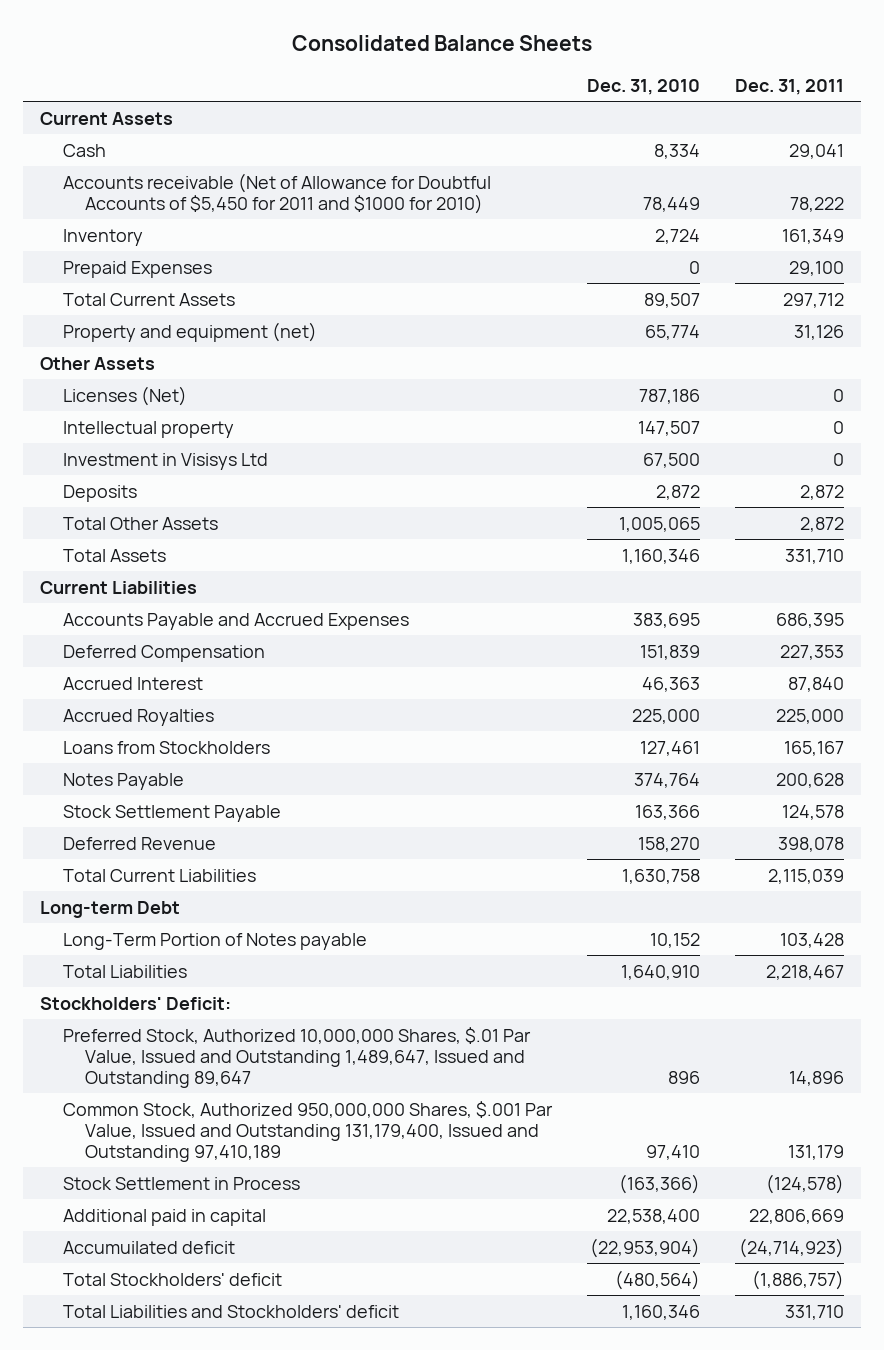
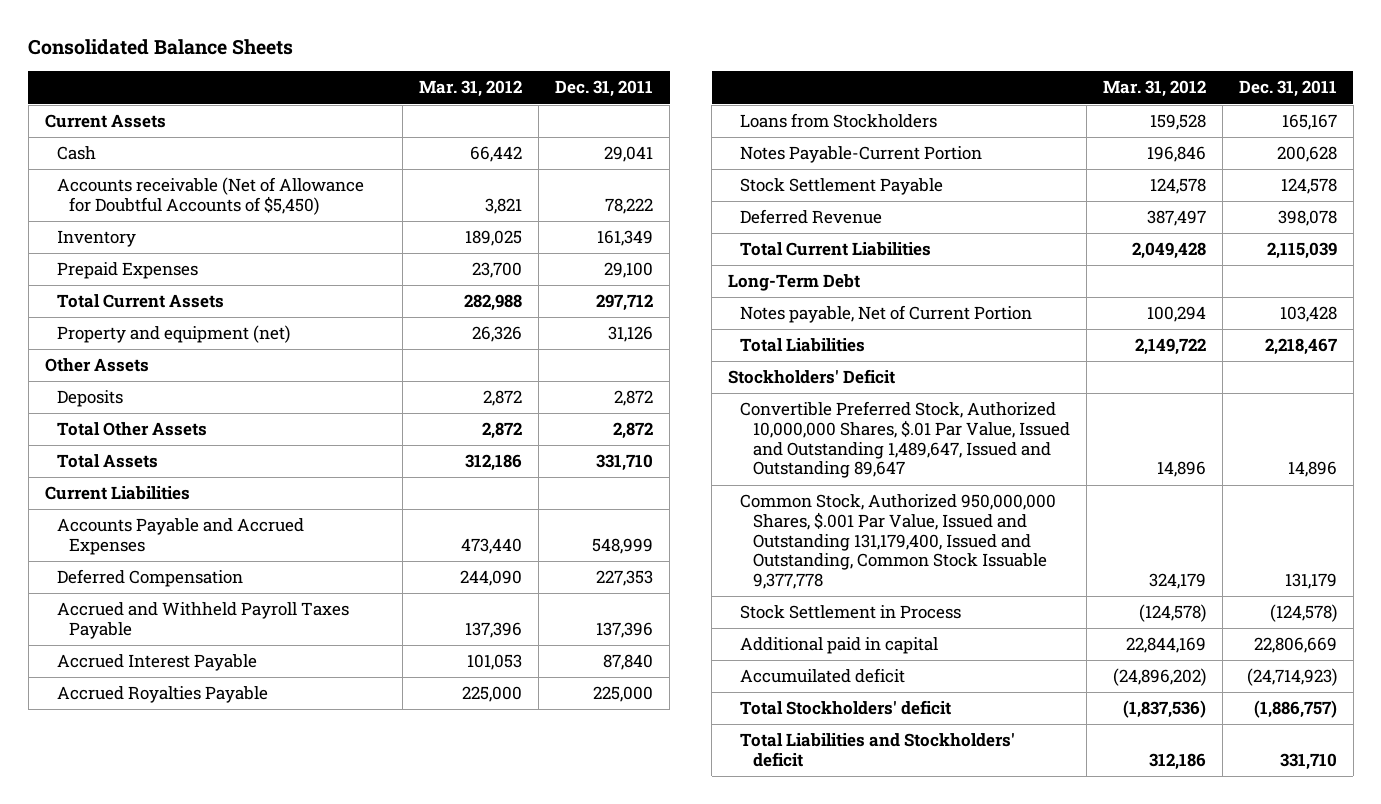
[586,78,700,95] Dec. 31, 2010 -> none
none -> [419,80,523,98] Mar. 31, 2012
[62,172,491,214] Accounts receivable (Net of Allowance for Doubtful Accounts of $5,450 for 2011 and $1000 for 2010) -> [56,177,364,216] Accounts receivable (Net of Allowance for Doubtful Accounts of $5,450)
[62,385,187,406] Licenses (Net) -> none
[62,420,234,438] Intellectual property -> none
[62,452,268,470] Investment in Visisys Ltd -> none
[775,612,844,628] 686,395 -> [592,538,654,555] 548,999
none -> [56,602,349,640] Accrued and Withheld Payroll Taxes Payable
[62,676,203,690] Accrued Interest -> [56,654,257,672] Accrued Interest Payable
[62,708,214,726] Accrued Royalties -> [56,686,268,704] Accrued Royalties Payable
[62,772,184,790] Notes Payable -> [740,146,983,164] Notes Payable-Current Portion
[40,900,181,918] Long-term Debt -> [728,274,861,292] Long-Term Debt
[62,932,367,950] Long-Term Portion of Notes payable -> [740,305,1033,324] Notes payable, Net of Current Portion
[40,996,232,1010] Stockholders' Deficit: -> [728,369,896,385] Stockholders' Deficit
[62,1026,531,1088] Preferred Stock, Authorized 10,000,000 Shares, $.01 Par Value, Issued and Outstanding 1,489,647, Issued and Outstanding 89,647 -> [740,401,1070,479] Convertible Preferred Stock, Authorized 10,000,000 Shares, $.01 Par Value, Issued and Outstanding 1,489,647, Issued and Outstanding 89,647
[62,1100,553,1162] Common Stock, Authorized 950,000,000 Shares, $.001 Par Value, Issued and Outstanding 131,179,400, Issued and Outstanding 97,410,189 -> [740,494,1057,590] Common Stock, Authorized 950,000,000 Shares, $.001 Par Value, Issued and Outstanding 131,179,400, Issued and Outstanding, Common Stock Issuable 9,377,778

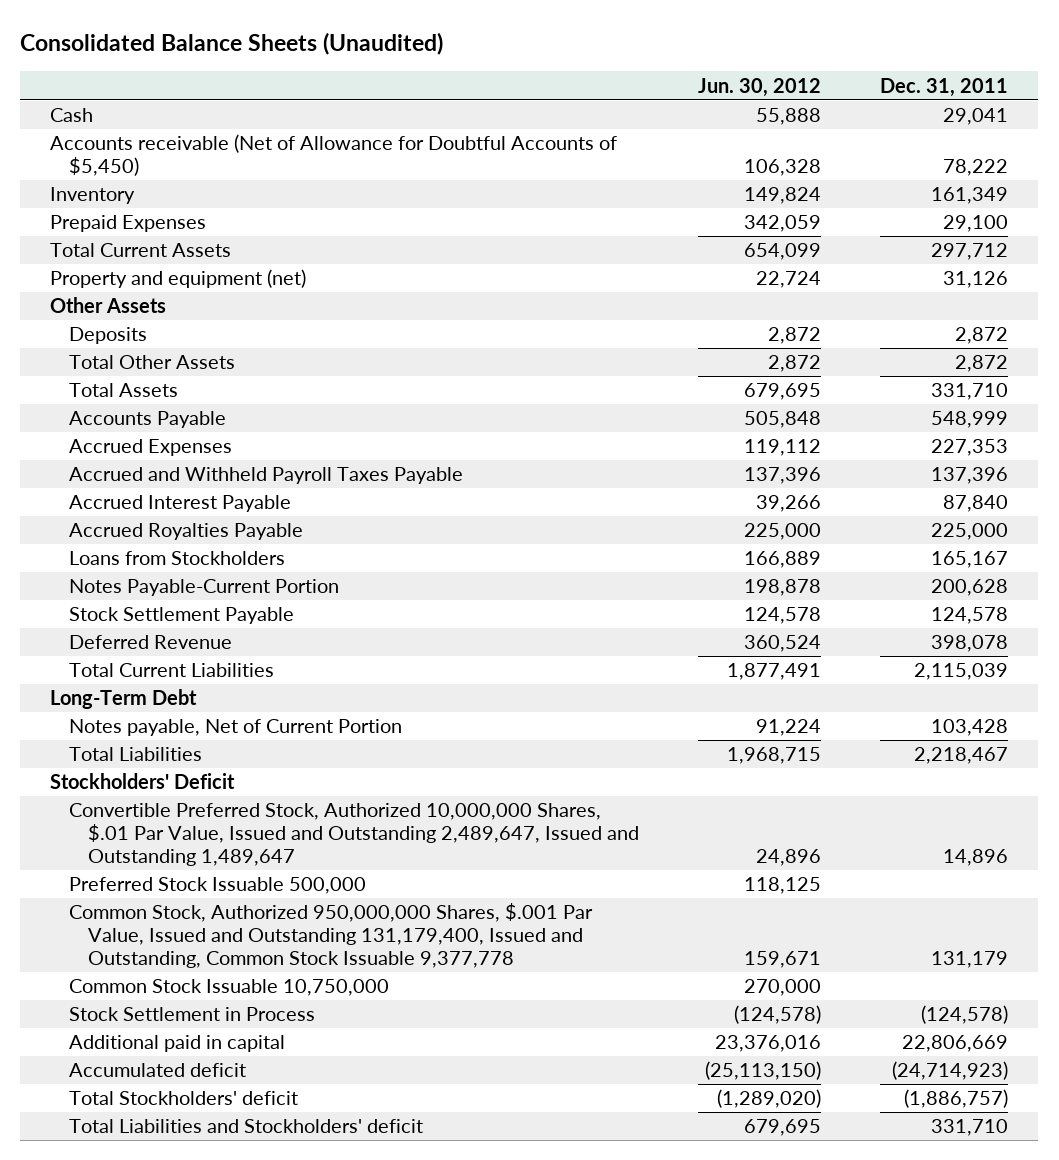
[28,39,294,56] Consolidated Balance Sheets -> [20,32,444,56] Consolidated Balance Sheets (Unaudited)
[419,80,523,98] Mar. 31, 2012 -> none
none -> [698,77,822,97] Jun. 30, 2012
[44,114,166,129] Current Assets -> none
[44,486,190,501] Current Liabilities -> none
[56,518,304,556] Accounts Payable and Accrued Expenses -> [68,411,226,429] Accounts Payable
[56,569,243,588] Deferred Compensation -> [68,439,232,457] Accrued Expenses
[740,401,1070,479] Convertible Preferred Stock, Authorized 10,000,000 Shares, $.01 Par Value, Issued and Outstanding 1,489,647, Issued and Outstanding 89,647 -> [68,803,639,867] Convertible Preferred Stock, Authorized 10,000,000 Shares, $.01 Par Value, Issued and Outstanding 2,489,647, Issued and Outstanding 1,489,647
none -> [68,877,366,895] Preferred Stock Issuable 500,000
none -> [68,979,389,997] Common Stock Issuable 10,750,000
[740,668,906,684] Accumuilated deficit -> [68,1063,246,1078] Accumulated deficit

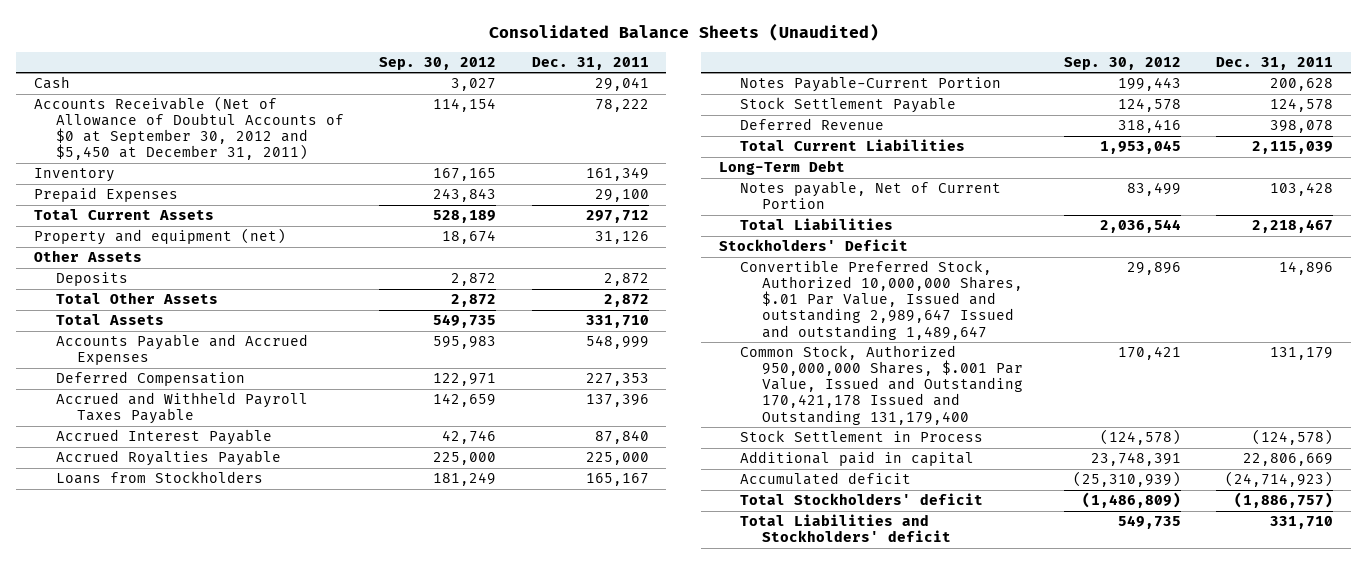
[698,77,822,97] Jun. 30, 2012 -> none
none -> [379,56,497,70] Sep. 30, 2012
[50,134,618,177] Accounts receivable (Net of Allowance for Doubtful Accounts of $5,450) -> [34,96,344,161] Accounts Receivable (Net of Allowance of Doubtul Accounts of $0 at September 30, 2012 and $5,450 at December 31, 2011)
[68,411,226,429] Accounts Payable -> [55,334,308,366] Accounts Payable and Accrued Expenses
[68,439,232,457] Accrued Expenses -> [55,371,245,387] Deferred Compensation
[68,877,366,895] Preferred Stock Issuable 500,000 -> none
[68,979,389,997] Common Stock Issuable 10,750,000 -> none
[68,803,639,867] Convertible Preferred Stock, Authorized 10,000,000 Shares, $.01 Par Value, Issued and Outstanding 2,489,647, Issued and Outstanding 1,489,647 -> [740,260,1023,340] Convertible Preferred Stock, Authorized 10,000,000 Shares, $.01 Par Value, Issued and outstanding 2,989,647 Issued and outstanding 1,489,647
[68,903,593,969] Common Stock, Authorized 950,000,000 Shares, $.001 Par Value, Issued and Outstanding 131,179,400, Issued and Outstanding, Common Stock Issuable 9,377,778 -> [740,345,1023,425] Common Stock, Authorized 950,000,000 Shares, $.001 Par Value, Issued and Outstanding 170,421,178 Issued and Outstanding 131,179,400

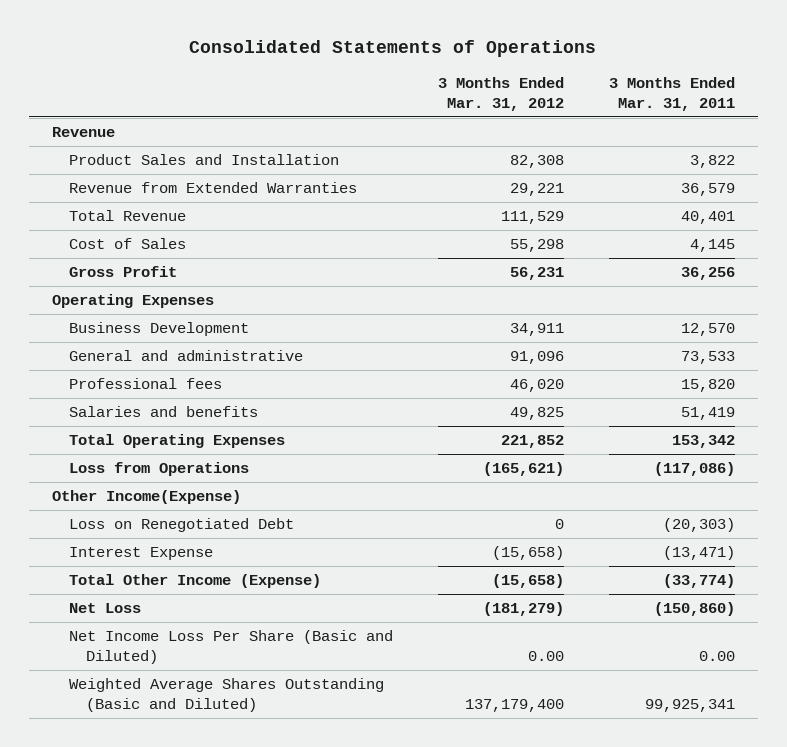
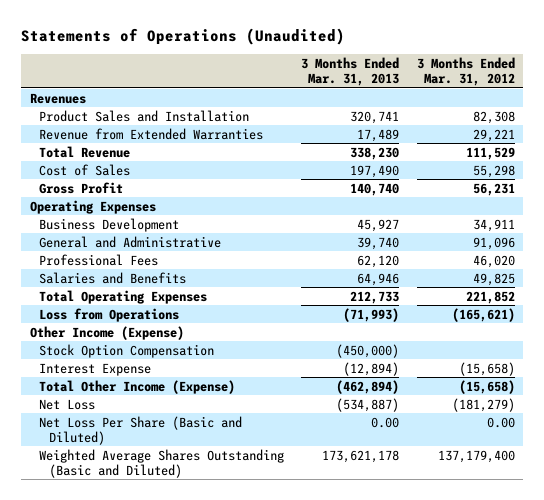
[189,40,597,58] Consolidated Statements of Operations -> [21,28,346,46] Statements of Operations (Unaudited)
[609,77,736,111] 3 Months Ended Mar. 31, 2011 -> none
none -> [301,56,400,87] 3 Months Ended Mar. 31, 2013
[51,127,115,138] Revenue -> [29,92,86,104] Revenues
[68,350,303,362] General and administrative -> [39,235,222,248] General and Administrative
[68,378,222,390] Professional fees -> [39,253,159,266] Professional Fees
[68,406,258,418] Salaries and benefits -> [39,271,187,284] Salaries and Benefits
[68,518,294,533] Loss on Renegotiated Debt -> none
[51,490,241,505] Other Income(Expense) -> [29,325,184,340] Other Income (Expense)
none -> [39,343,215,358] Stock Option Compensation
[68,630,393,664] Net Income Loss Per Share (Basic and Diluted) -> [39,415,243,445] Net Loss Per Share (Basic and Diluted)

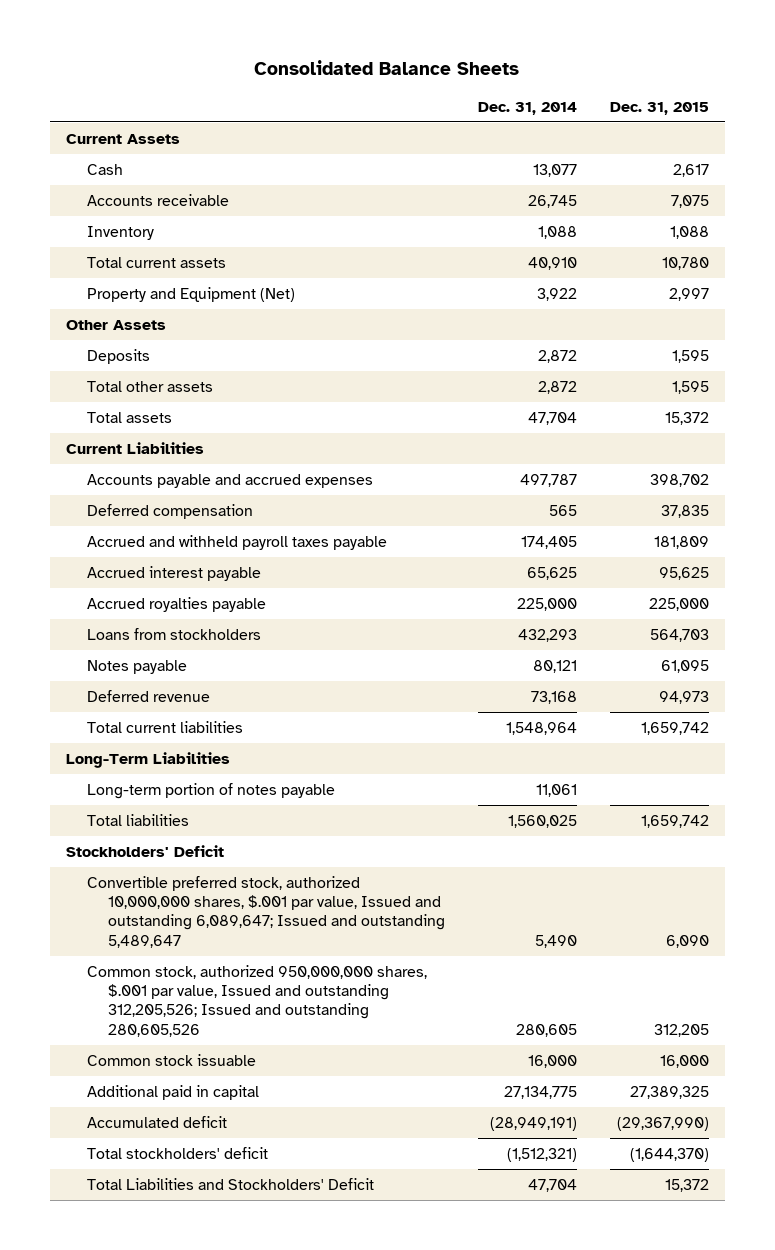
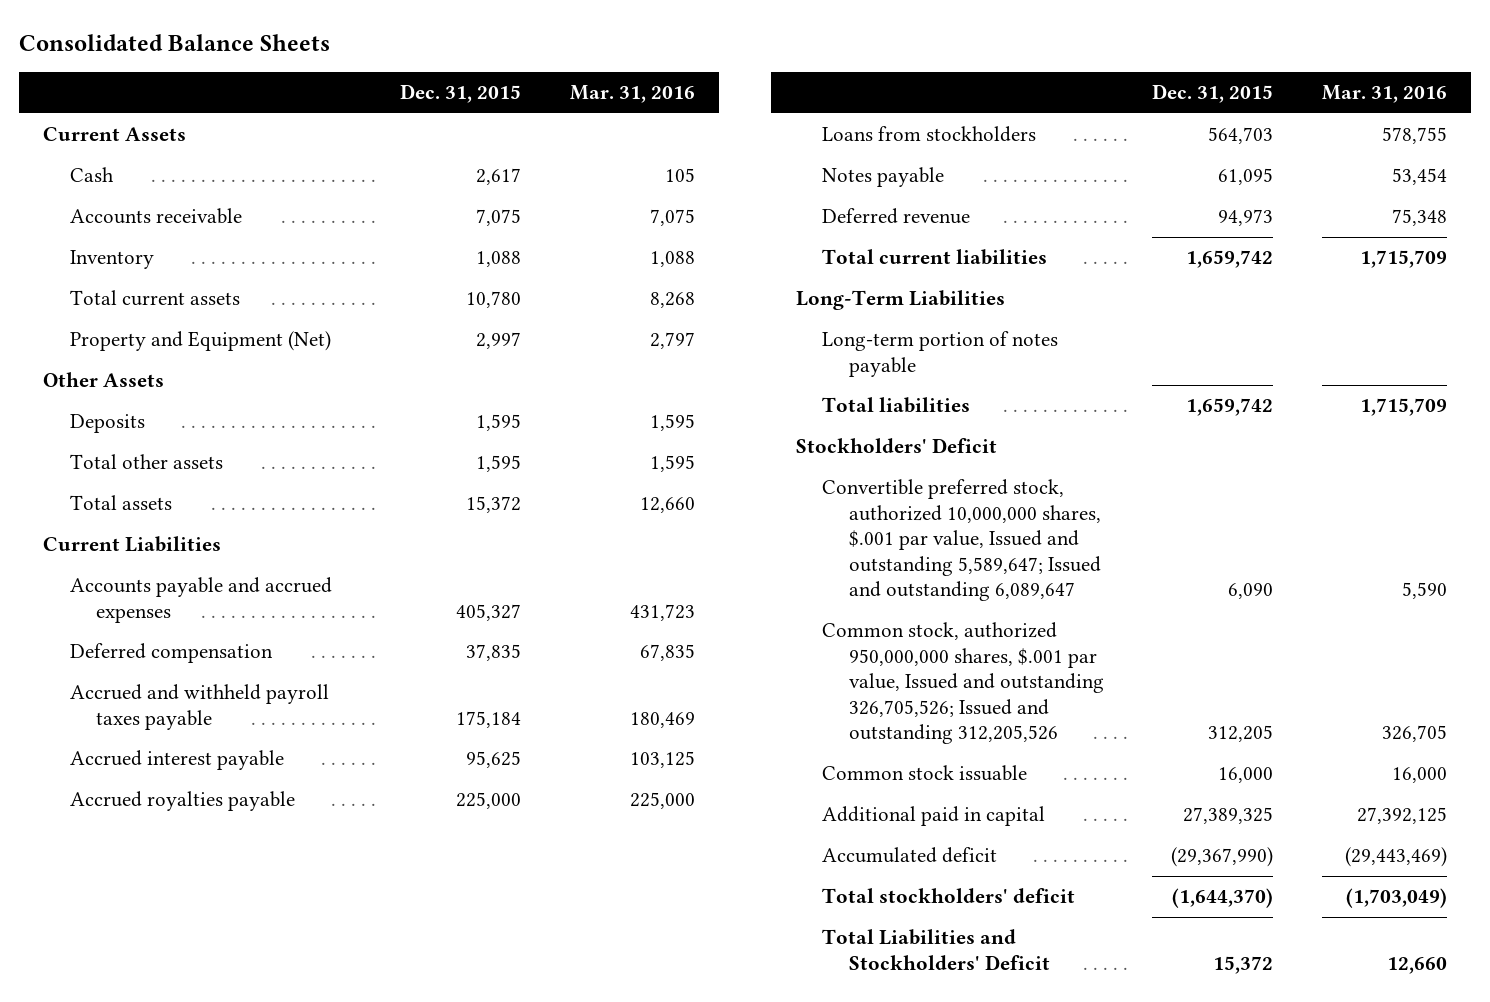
[477,101,577,115] Dec. 31, 2014 -> none
none -> [569,85,695,104] Mar. 31, 2016
[649,473,709,487] 398,702 -> [456,603,522,621] 405,327
[653,535,709,549] 181,809 -> [456,710,522,728] 175,184
[87,875,446,948] Convertible preferred stock, authorized 10,000,000 shares, $.001 par value, Issued and outstanding 6,089,647; Issued and outstanding 5,489,647 -> [822,479,1101,602] Convertible preferred stock, authorized 10,000,000 shares, $.001 par value, Issued and outstanding 5,589,647; Issued and outstanding 6,089,647
[87,964,428,1037] Common stock, authorized 950,000,000 shares, $.001 par value, Issued and outstanding 312,205,526; Issued and outstanding 280,605,526 -> [822,622,1104,745] Common stock, authorized 950,000,000 shares, $.001 par value, Issued and outstanding 326,705,526; Issued and outstanding 312,205,526

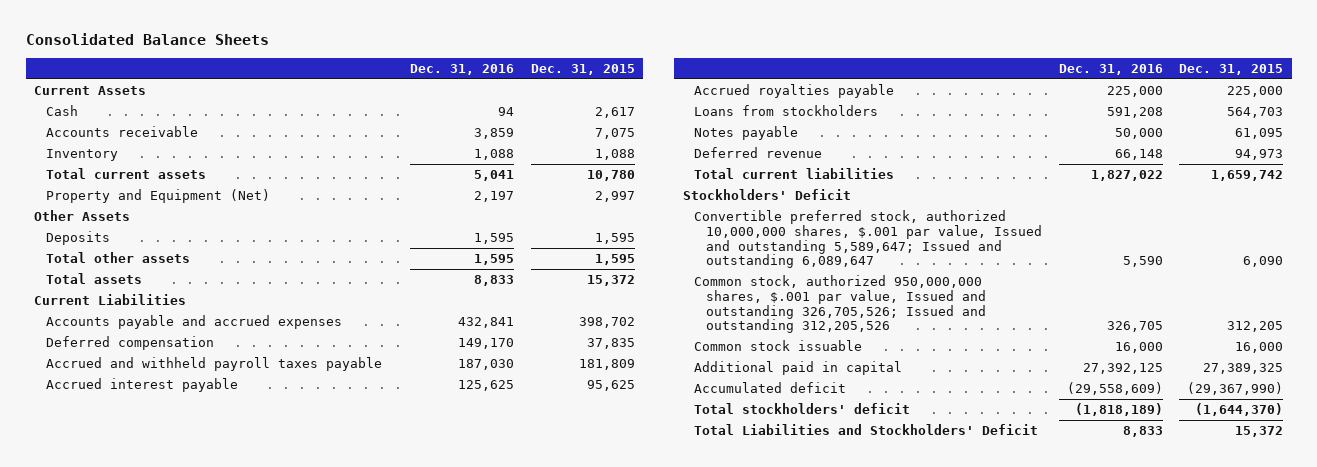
[569,85,695,104] Mar. 31, 2016 -> none
none -> [410,64,515,76] Dec. 31, 2016
[456,603,522,621] 405,327 -> [578,316,635,328] 398,702
[456,710,522,728] 175,184 -> [578,358,635,370] 181,809
[795,290,1005,311] Long-Term Liabilities -> none
[822,331,1059,377] Long-term portion of notes payable -> none
[822,397,971,414] Total liabilities -> none

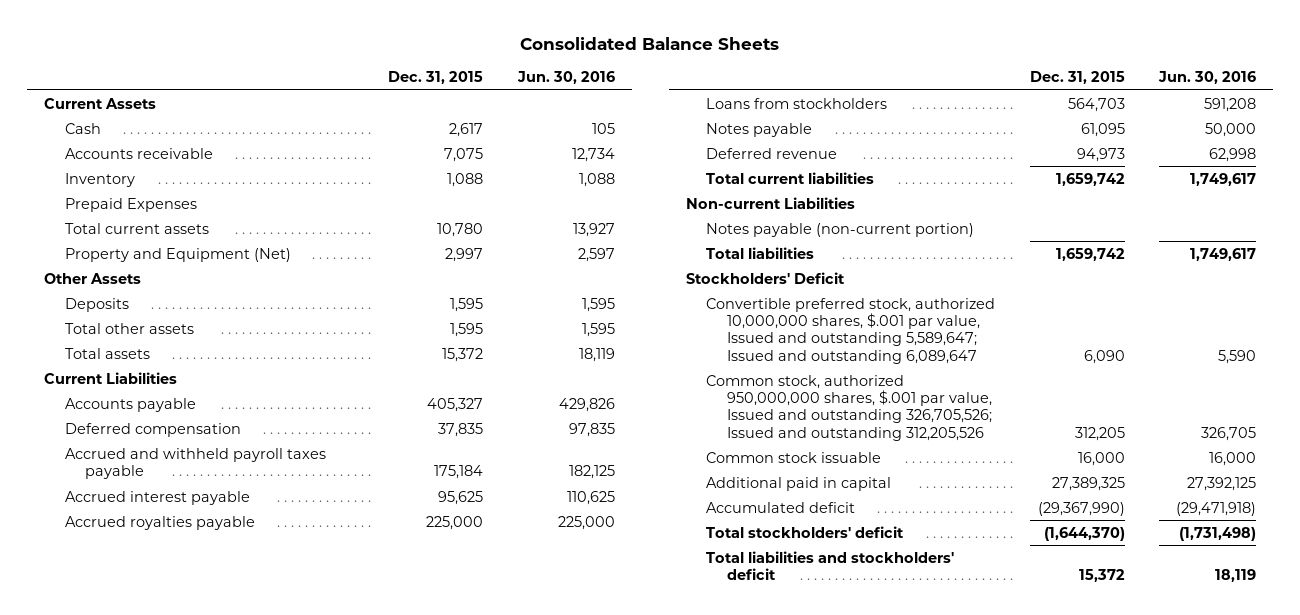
[410,64,515,76] Dec. 31, 2016 -> none
none -> [516,71,615,85] Jun. 30, 2016
none -> [64,197,197,212] Prepaid Expenses
[45,314,342,329] Accounts payable and accrued expenses -> [64,397,196,412] Accounts payable
[578,316,635,328] 398,702 -> [427,397,484,412] 405,327
[578,358,635,370] 181,809 -> [434,465,484,480] 175,184
none -> [685,196,855,209] Non-current Liabilities
none -> [706,222,975,237] Notes payable (non-current portion)
none -> [706,246,815,259] Total liabilities
[694,423,1039,435] Total Liabilities and Stockholders' Deficit -> [706,550,955,581] Total liabilities and stockholders' deficit

